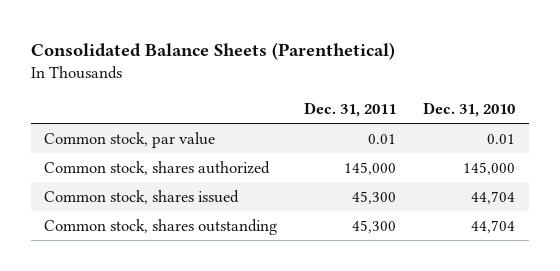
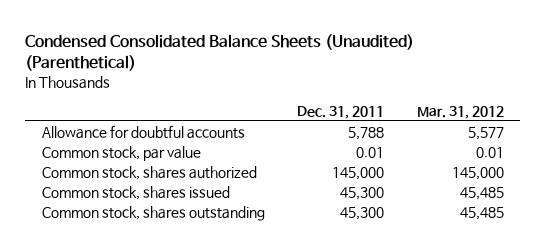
[30,42,395,61] Consolidated Balance Sheets (Parenthetical) -> [25,33,415,72] Condensed Consolidated Balance Sheets (Unaudited) (Parenthetical)
[423,102,516,118] Dec. 31, 2010 -> none
none -> [416,105,504,119] Mar. 31, 2012
none -> [41,125,245,140] Allowance for doubtful accounts

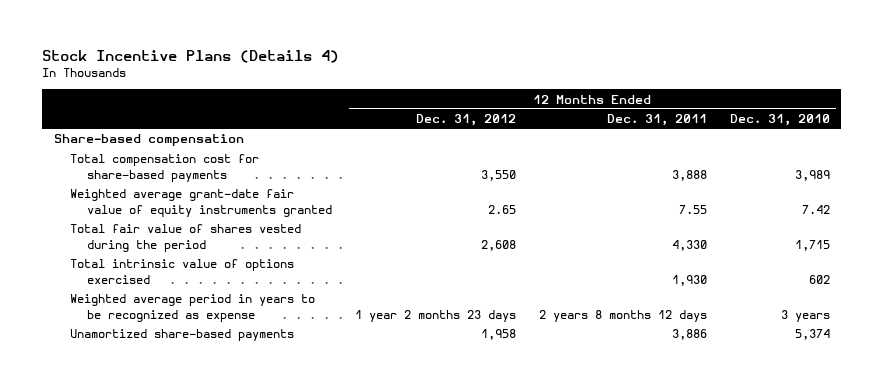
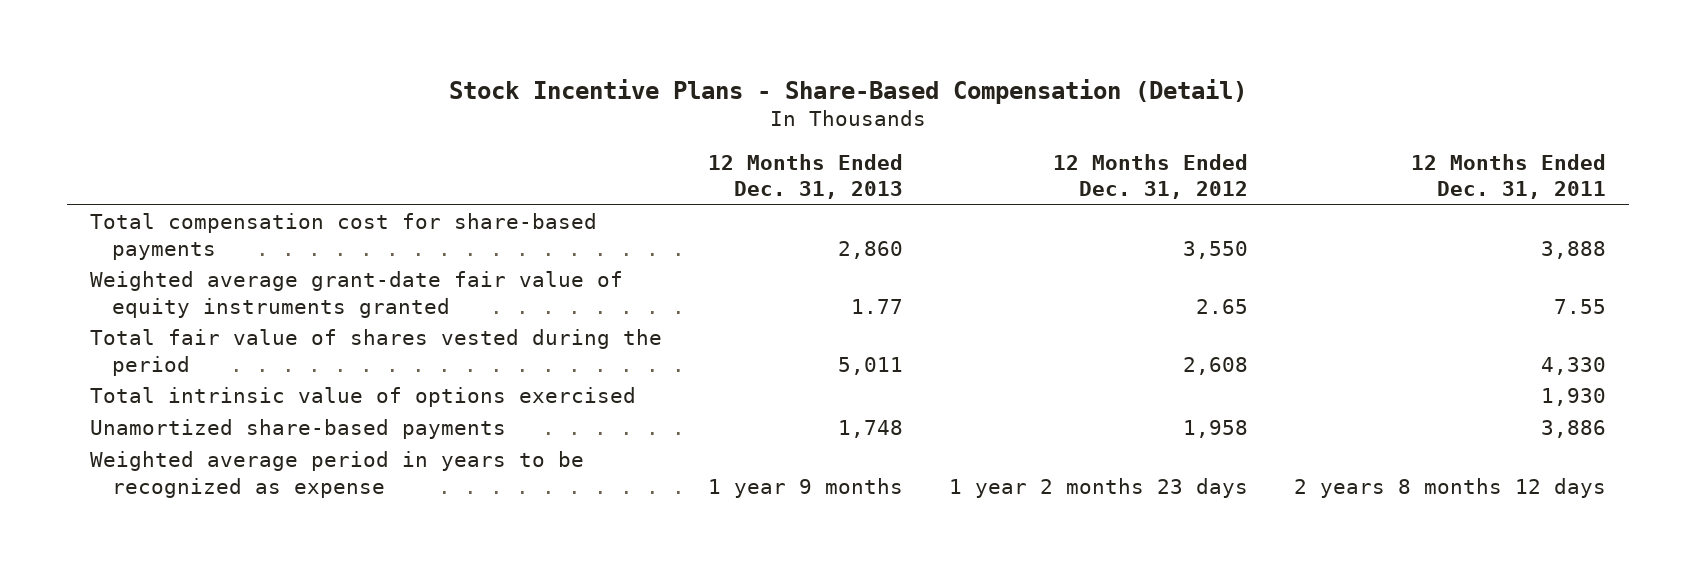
[42,49,340,63] Stock Incentive Plans (Details 4) -> [448,78,1247,104] Stock Incentive Plans - Share-Based Compensation (Detail)
[729,114,830,127] Dec. 31, 2010 -> none
none -> [707,153,903,200] 12 Months Ended Dec. 31, 2013
[53,134,244,147] Share-based compensation -> none
[70,294,316,322] Weighted average period in years to be recognized as expense -> [89,451,584,498] Weighted average period in years to be recognized as expense

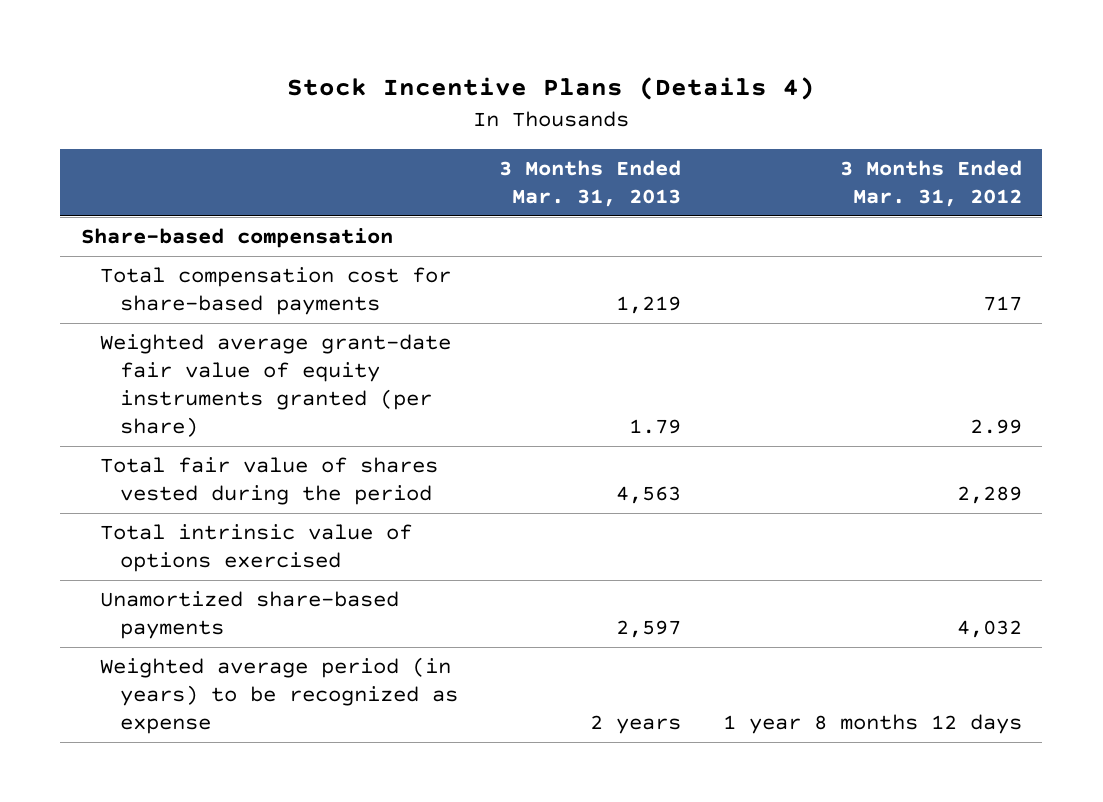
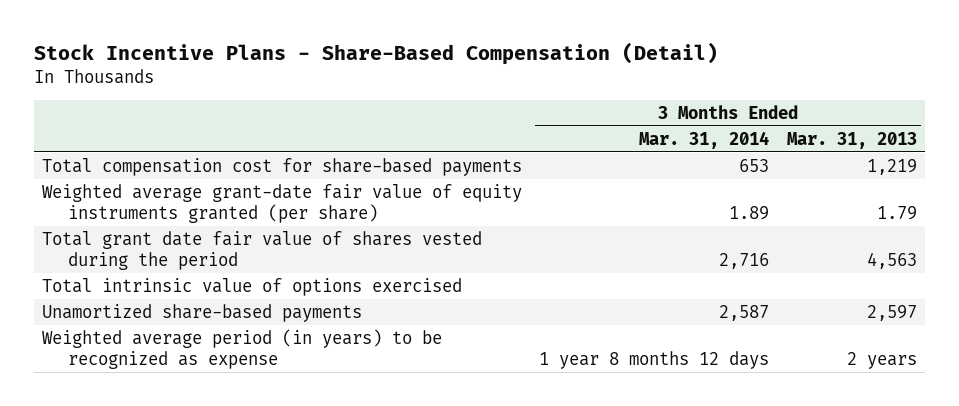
[287,77,816,101] Stock Incentive Plans (Details 4) -> [33,41,718,65] Stock Incentive Plans - Share-Based Compensation (Detail)
[839,159,1022,207] 3 Months Ended Mar. 31, 2012 -> none
none -> [639,130,770,149] Mar. 31, 2014
[81,228,394,249] Share-based compensation -> none
[100,457,439,506] Total fair value of shares vested during the period -> [42,230,483,270] Total grant date fair value of shares vested during the period

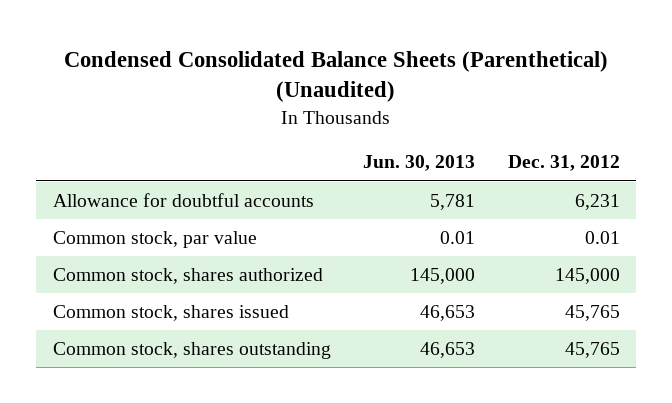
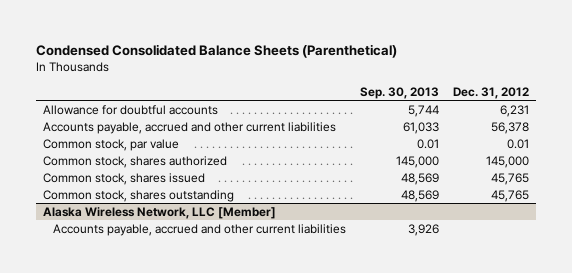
[64,50,609,103] Condensed Consolidated Balance Sheets (Parenthetical) (Unaudited) -> [36,43,398,58] Condensed Consolidated Balance Sheets (Parenthetical)
[363,155,476,172] Jun. 30, 2013 -> none
none -> [360,86,440,99] Sep. 30, 2013
none -> [43,121,337,134] Accounts payable, accrued and other current liabilities
none -> [43,206,277,219] Alaska Wireless Network, LLC [Member]
none -> [53,223,347,236] Accounts payable, accrued and other current liabilities

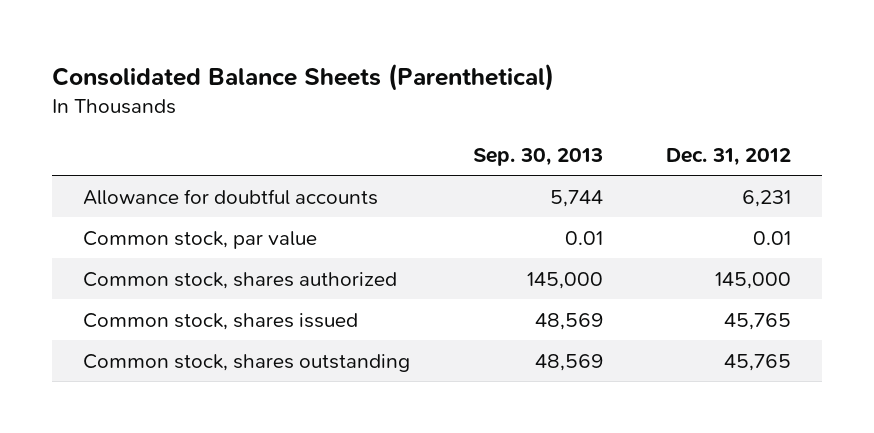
[36,43,398,58] Condensed Consolidated Balance Sheets (Parenthetical) -> [51,62,554,91] Consolidated Balance Sheets (Parenthetical)
[43,121,337,134] Accounts payable, accrued and other current liabilities -> none
[43,206,277,219] Alaska Wireless Network, LLC [Member] -> none
[53,223,347,236] Accounts payable, accrued and other current liabilities -> none

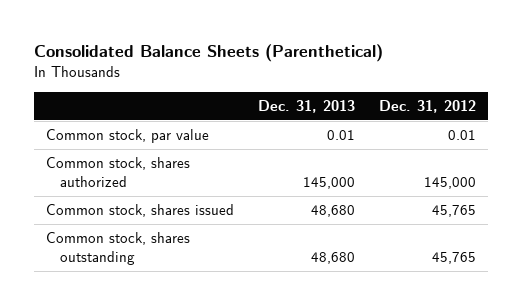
[473,148,604,167] Sep. 30, 2013 -> none
none -> [257,99,355,113] Dec. 31, 2013
[83,188,379,205] Allowance for doubtful accounts -> none

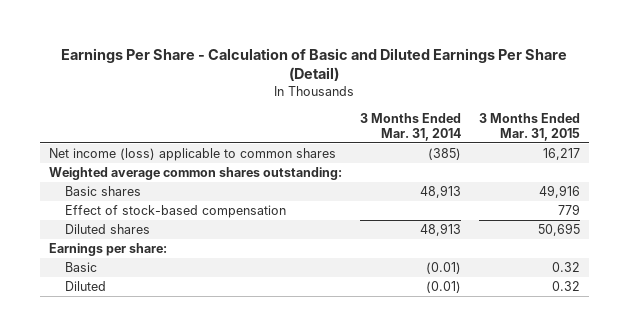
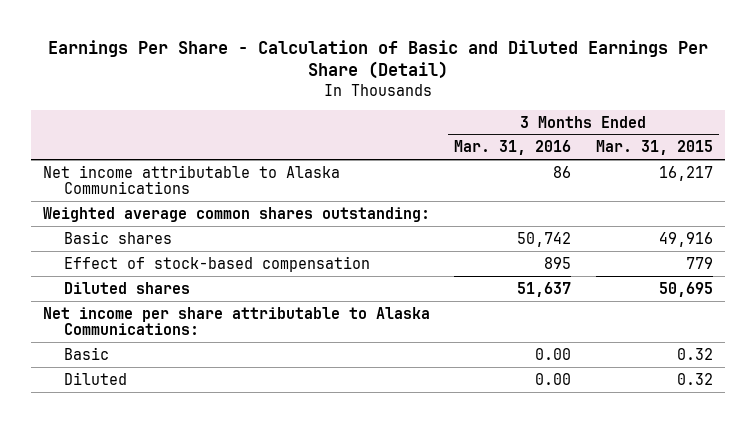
[359,112,461,142] 3 Months Ended Mar. 31, 2014 -> none
none -> [454,140,572,156] Mar. 31, 2016
[49,147,337,161] Net income (loss) applicable to common shares -> [43,164,341,195] Net income attributable to Alaska Communications
[49,242,168,256] Earnings per share: -> [43,306,431,336] Net income per share attributable to Alaska Communications:

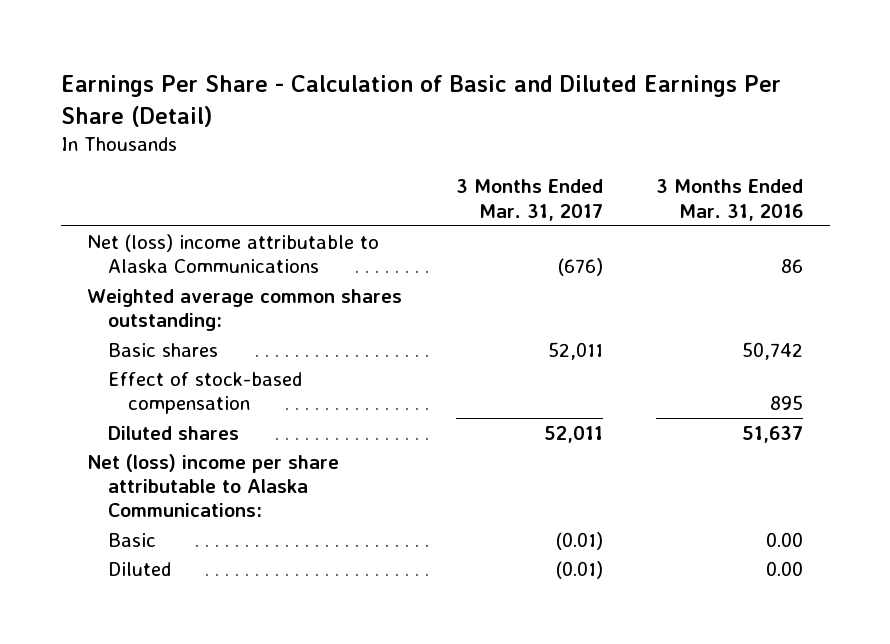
[595,140,713,156] Mar. 31, 2015 -> none
none -> [455,179,603,221] 3 Months Ended Mar. 31, 2017
[43,164,341,195] Net income attributable to Alaska Communications -> [87,233,380,274] Net (loss) income attributable to Alaska Communications
[43,306,431,336] Net income per share attributable to Alaska Communications: -> [87,453,340,518] Net (loss) income per share attributable to Alaska Communications:

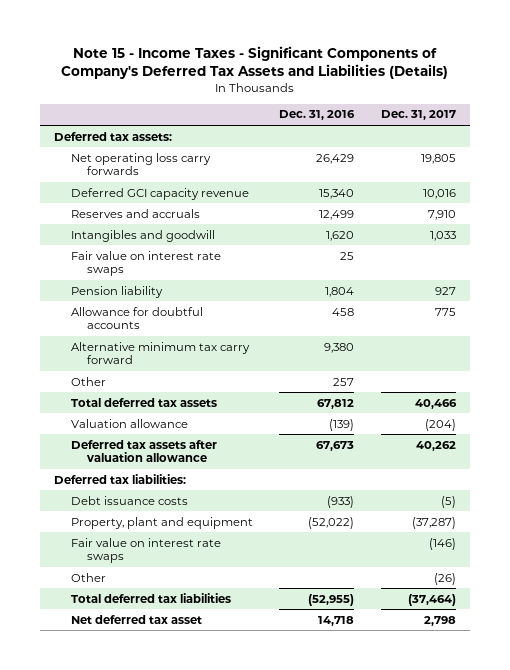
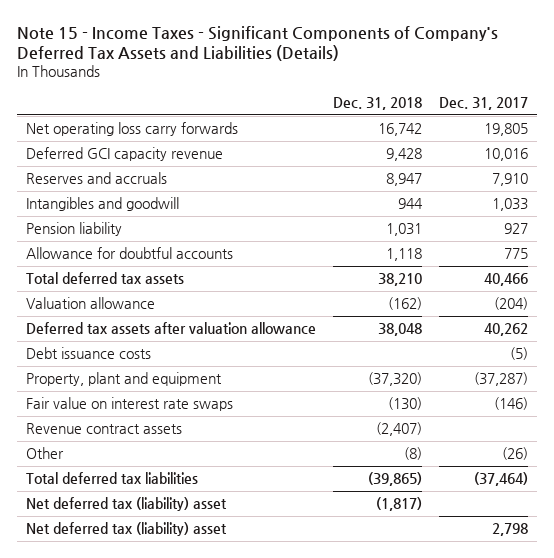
[279,110,356,121] Dec. 31, 2016 -> none
none -> [332,96,422,110] Dec. 31, 2018
[53,131,172,141] Deferred tax assets: -> none
[70,250,221,277] Fair value on interest rate swaps -> none
[70,341,250,365] Alternative minimum tax carry forward -> none
[70,376,106,386] Other -> none
[53,473,186,484] Deferred tax liabilities: -> none
none -> [25,423,182,435] Revenue contract assets
none -> [25,497,227,512] Net deferred tax (liability) asset
[70,614,202,624] Net deferred tax asset -> [25,522,227,537] Net deferred tax (liability) asset

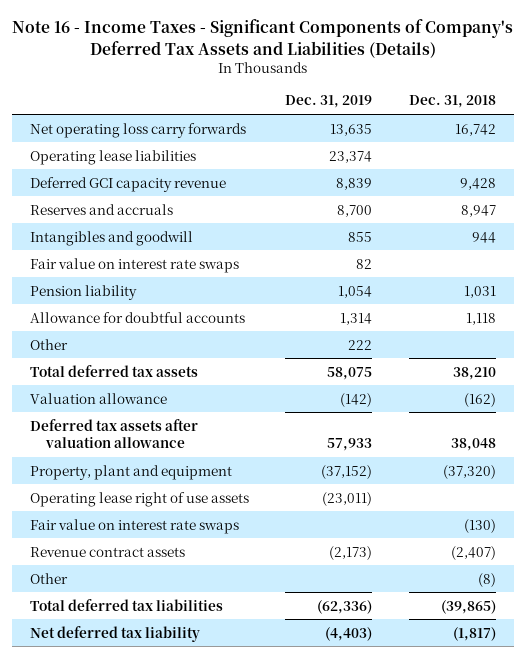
[17,25,499,62] Note 15 - Income Taxes - Significant Components of Company's Deferred Tax Assets and Liabilities (Details) -> [11,19,513,58] Note 16 - Income Taxes - Significant Components of Company's Deferred Tax Assets and Liabilities (Details)
[439,96,529,110] Dec. 31, 2017 -> none
none -> [285,95,373,109] Dec. 31, 2019
none -> [30,149,197,165] Operating lease liabilities
none -> [30,257,240,273] Fair value on interest rate swaps
none -> [30,338,69,350] Other
[25,347,151,360] Debt issuance costs -> none
none -> [30,491,250,507] Operating lease right of use assets
[25,522,227,537] Net deferred tax (liability) asset -> none
[25,497,227,512] Net deferred tax (liability) asset -> [30,625,201,642] Net deferred tax liability

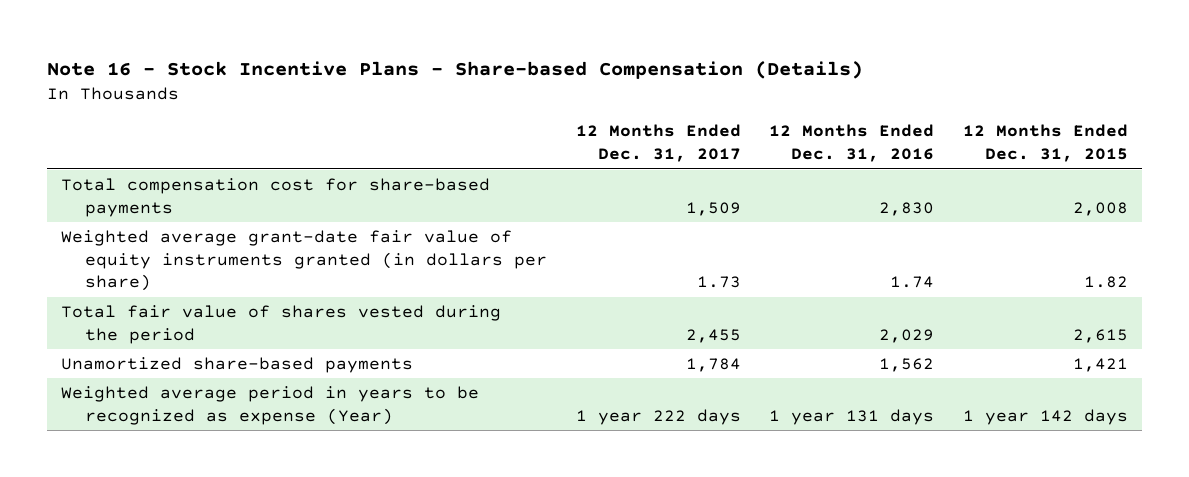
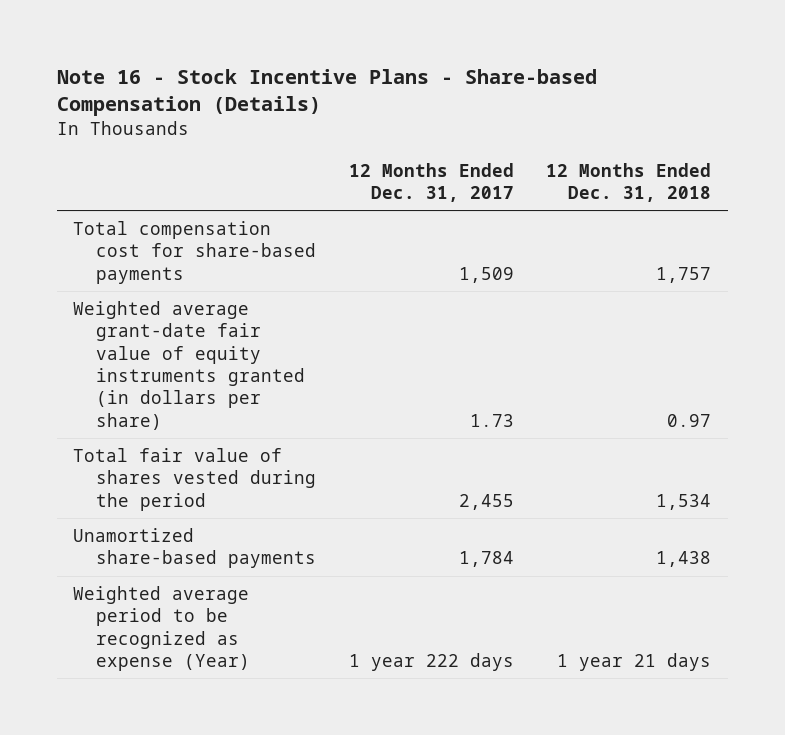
[769,124,935,163] 12 Months Ended Dec. 31, 2016 -> none
[962,124,1128,163] 12 Months Ended Dec. 31, 2015 -> none
none -> [546,162,712,202] 12 Months Ended Dec. 31, 2018
[61,385,480,425] Weighted average period in years to be recognized as expense (Year) -> [73,585,250,672] Weighted average period to be recognized as expense (Year)

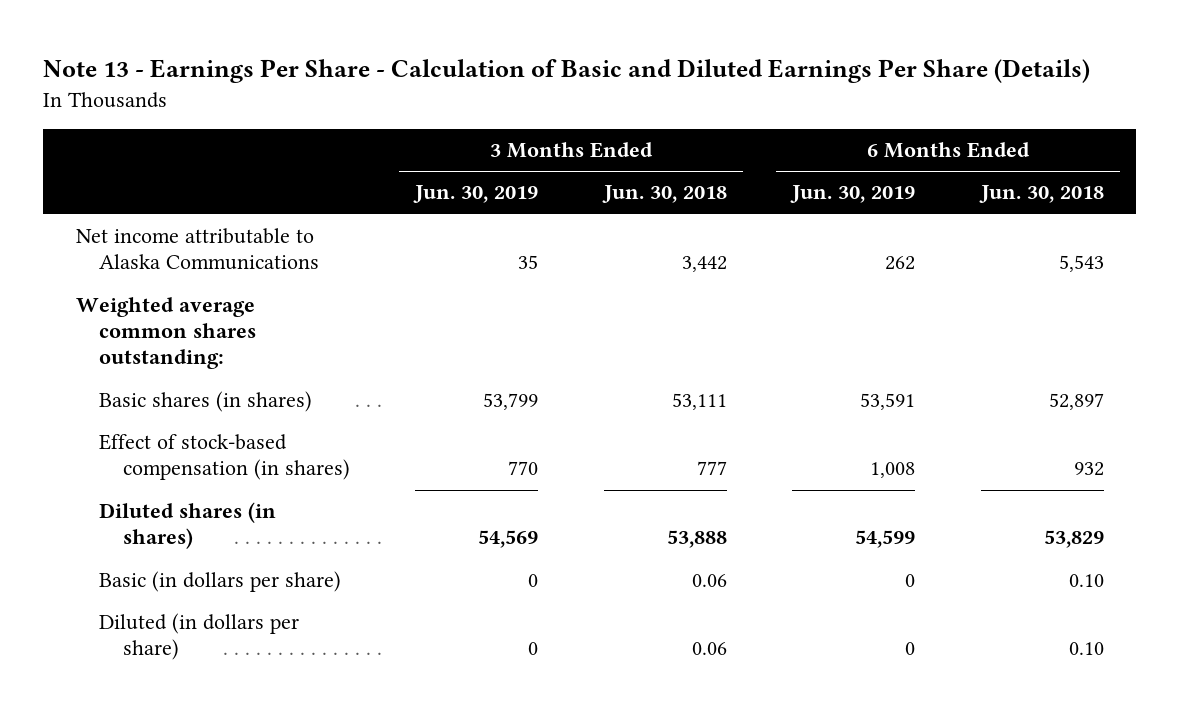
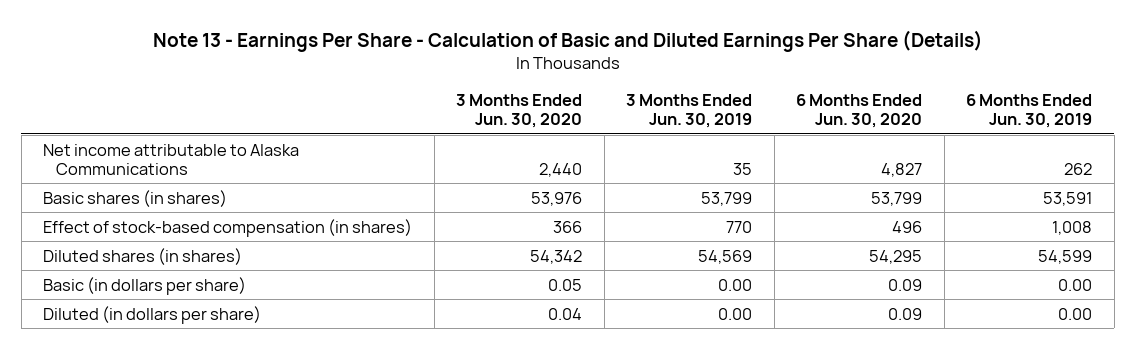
[601,185,727,204] Jun. 30, 2018 -> none
[978,185,1104,204] Jun. 30, 2018 -> none
none -> [456,93,583,129] 3 Months Ended Jun. 30, 2020
none -> [796,93,923,129] 6 Months Ended Jun. 30, 2020
[75,297,257,370] Weighted average common shares outstanding: -> none
[528,574,539,588] 0 -> [718,278,753,291] 0.00
[905,574,916,588] 0 -> [1058,278,1093,291] 0.00
[528,642,539,656] 0 -> [718,307,753,320] 0.00
[905,642,916,656] 0 -> [1058,307,1093,320] 0.00

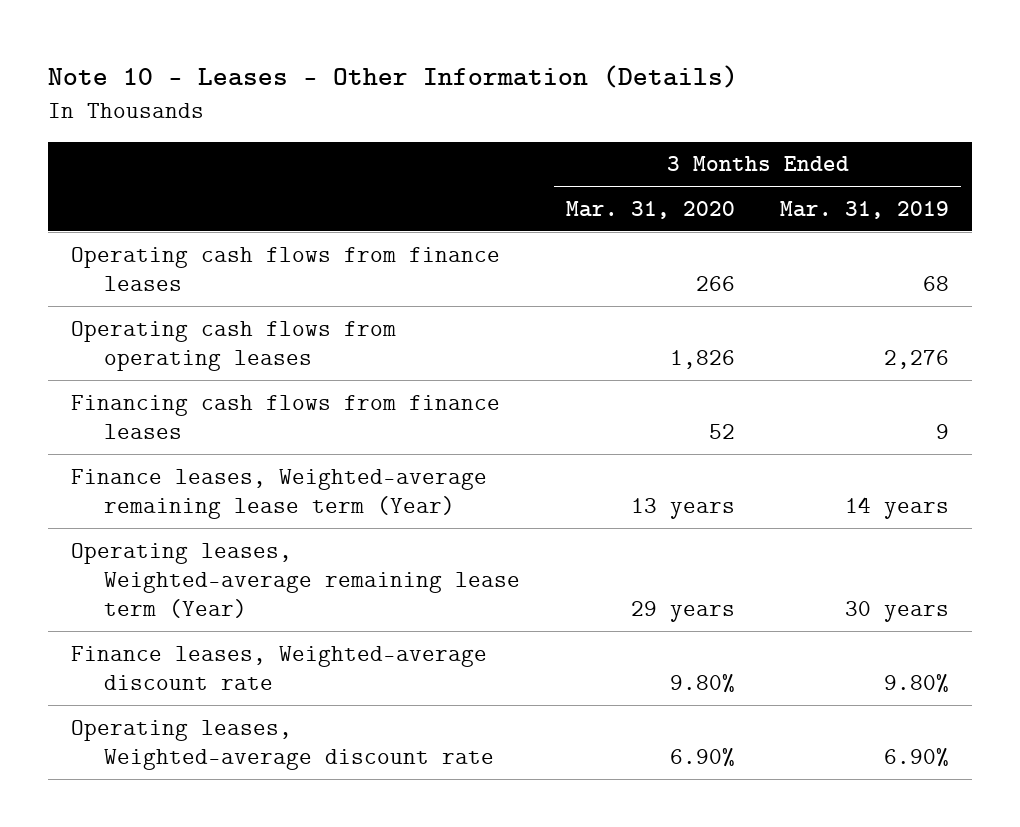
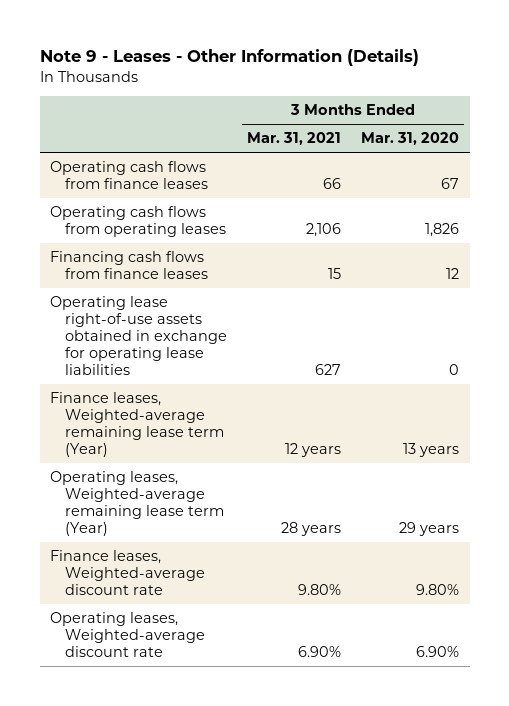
[47,65,738,89] Note 10 - Leases - Other Information (Details) -> [39,49,419,67] Note 9 - Leases - Other Information (Details)
[780,200,950,219] Mar. 31, 2019 -> none
none -> [247,132,342,146] Mar. 31, 2021
[695,275,735,291] 266 -> [441,178,460,190] 67
[708,423,735,439] 52 -> [446,268,460,280] 12
none -> [50,296,227,376] Operating lease right-of-use assets obtained in exchange for operating lease liabilities

